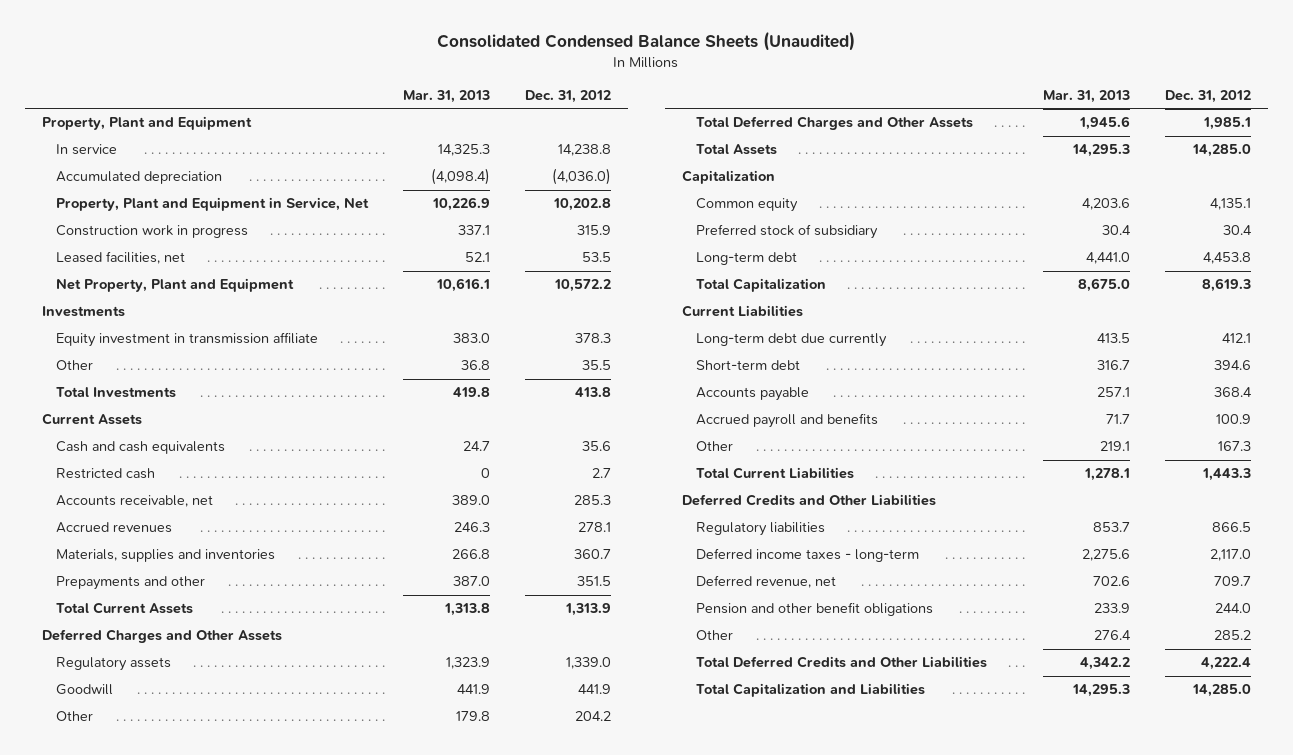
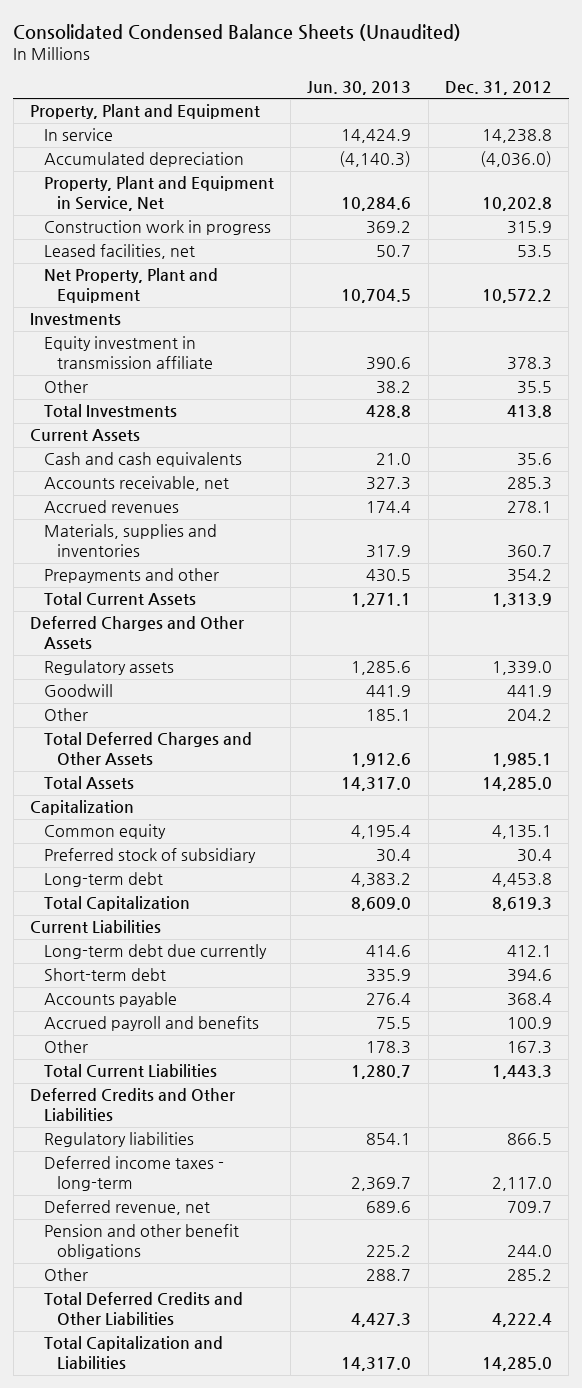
[402,89,490,103] Mar. 31, 2013 -> none
none -> [307,80,412,95] Jun. 30, 2013
[56,468,156,480] Restricted cash -> none
[576,576,611,587] 351.5 -> [506,569,552,583] 354.2

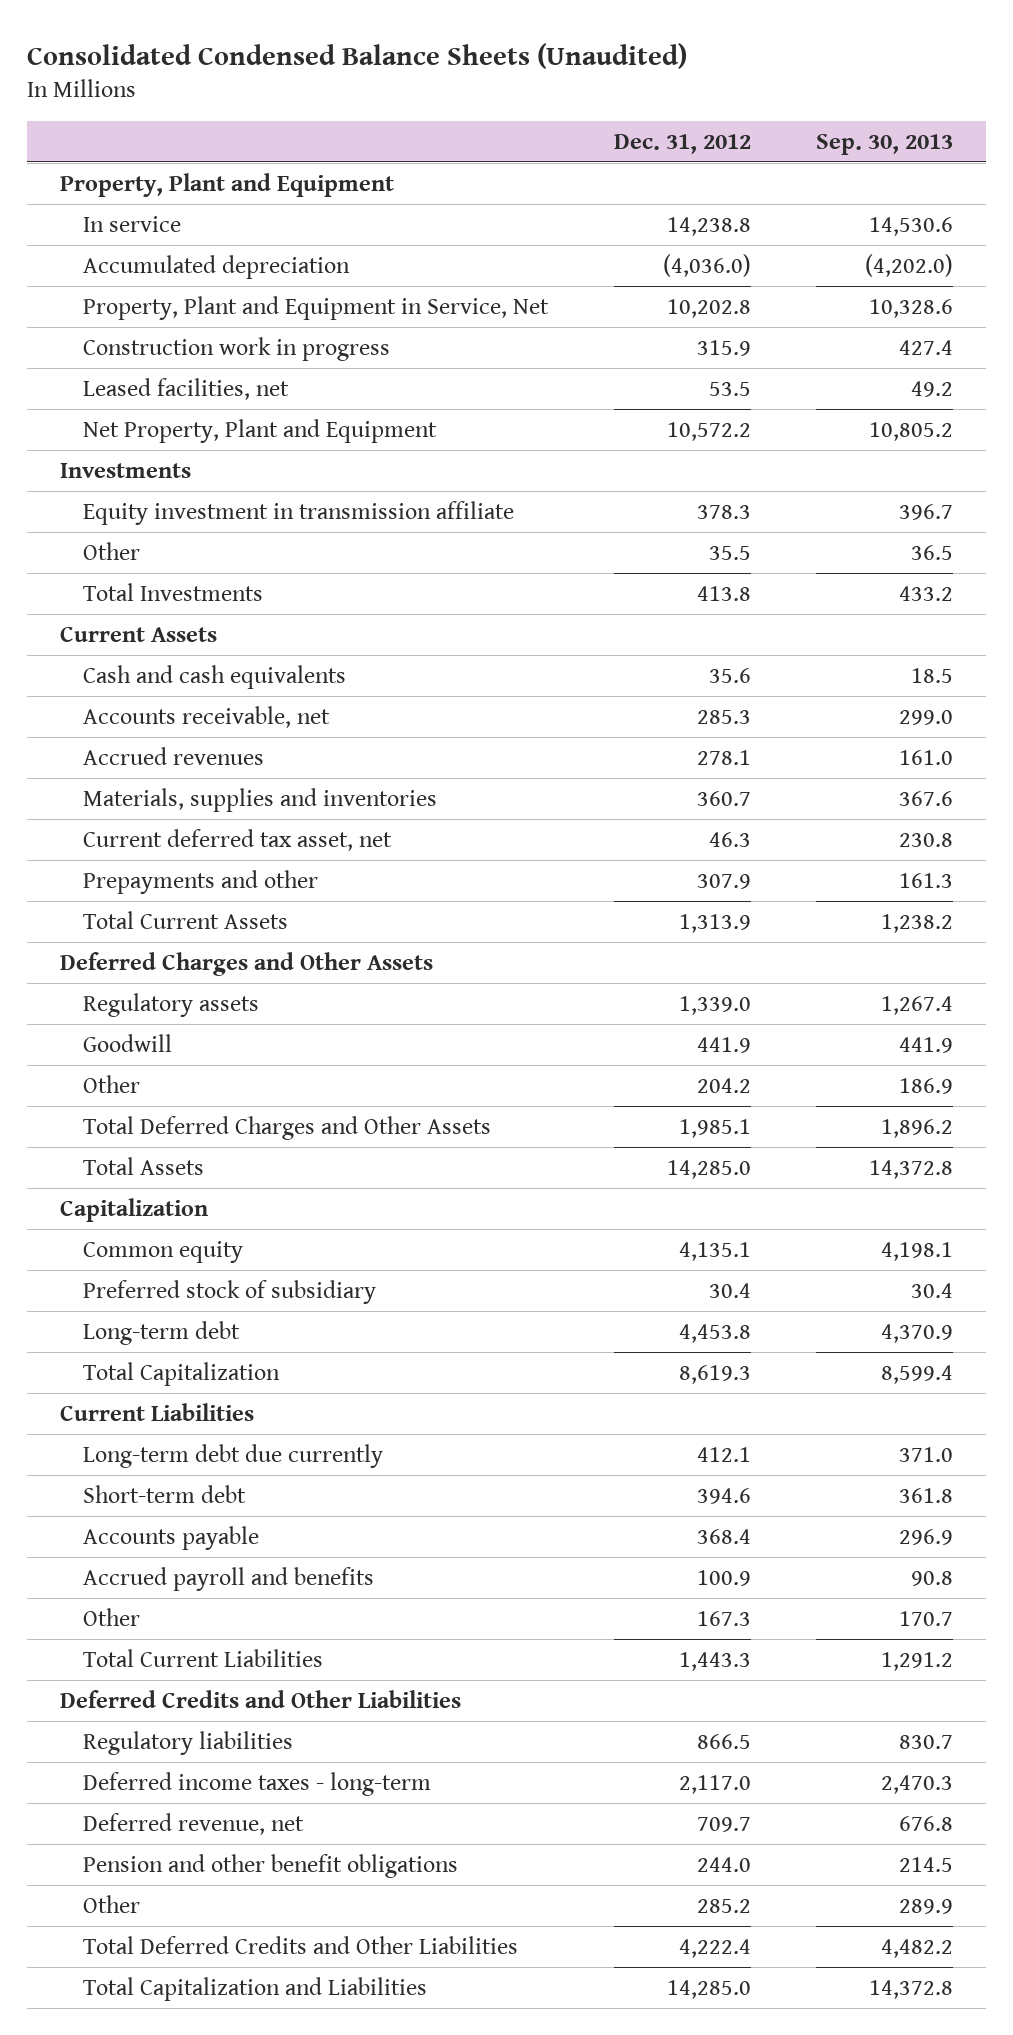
[307,80,412,95] Jun. 30, 2013 -> none
none -> [815,133,953,155] Sep. 30, 2013
none -> [83,829,393,852] Current deferred tax asset, net
[506,569,552,583] 354.2 -> [696,874,751,890] 307.9

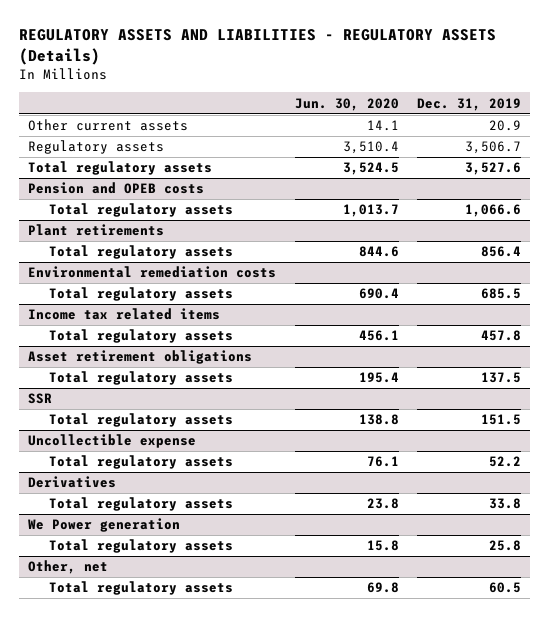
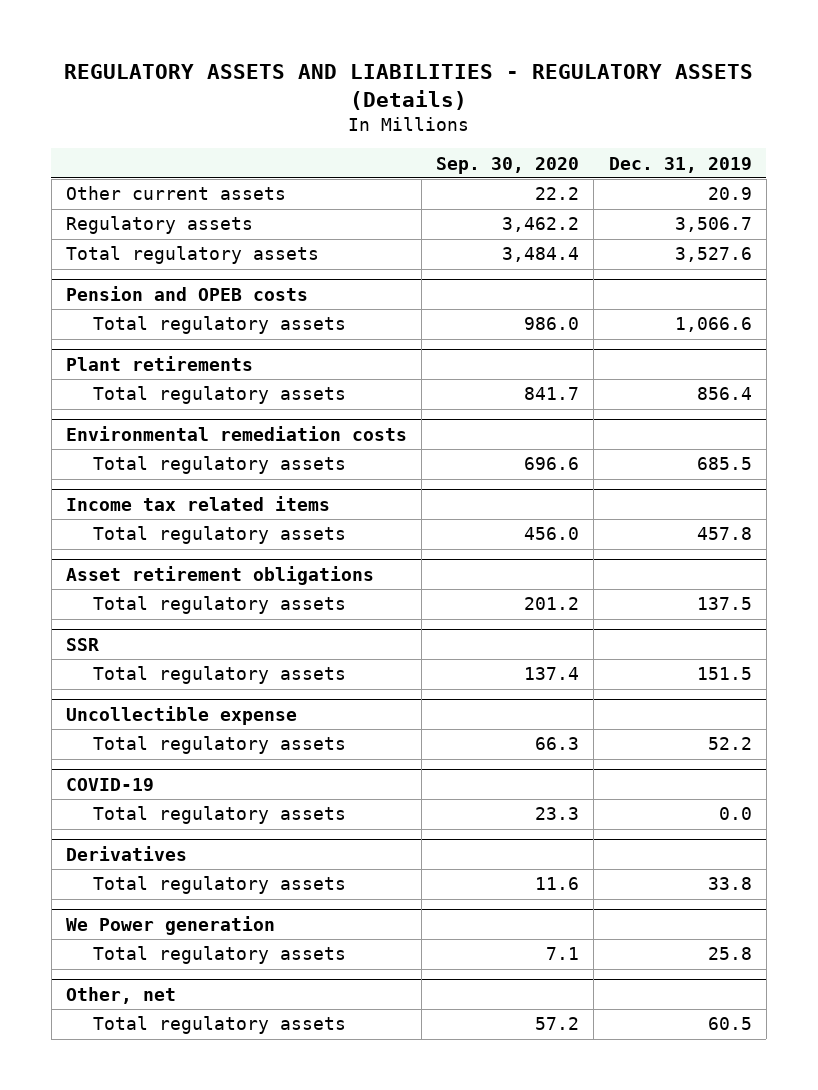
[294,97,399,111] Jun. 30, 2020 -> none
none -> [436,156,580,174] Sep. 30, 2020
none -> [66,777,155,791] COVID-19
none -> [92,806,346,825] Total regulatory assets

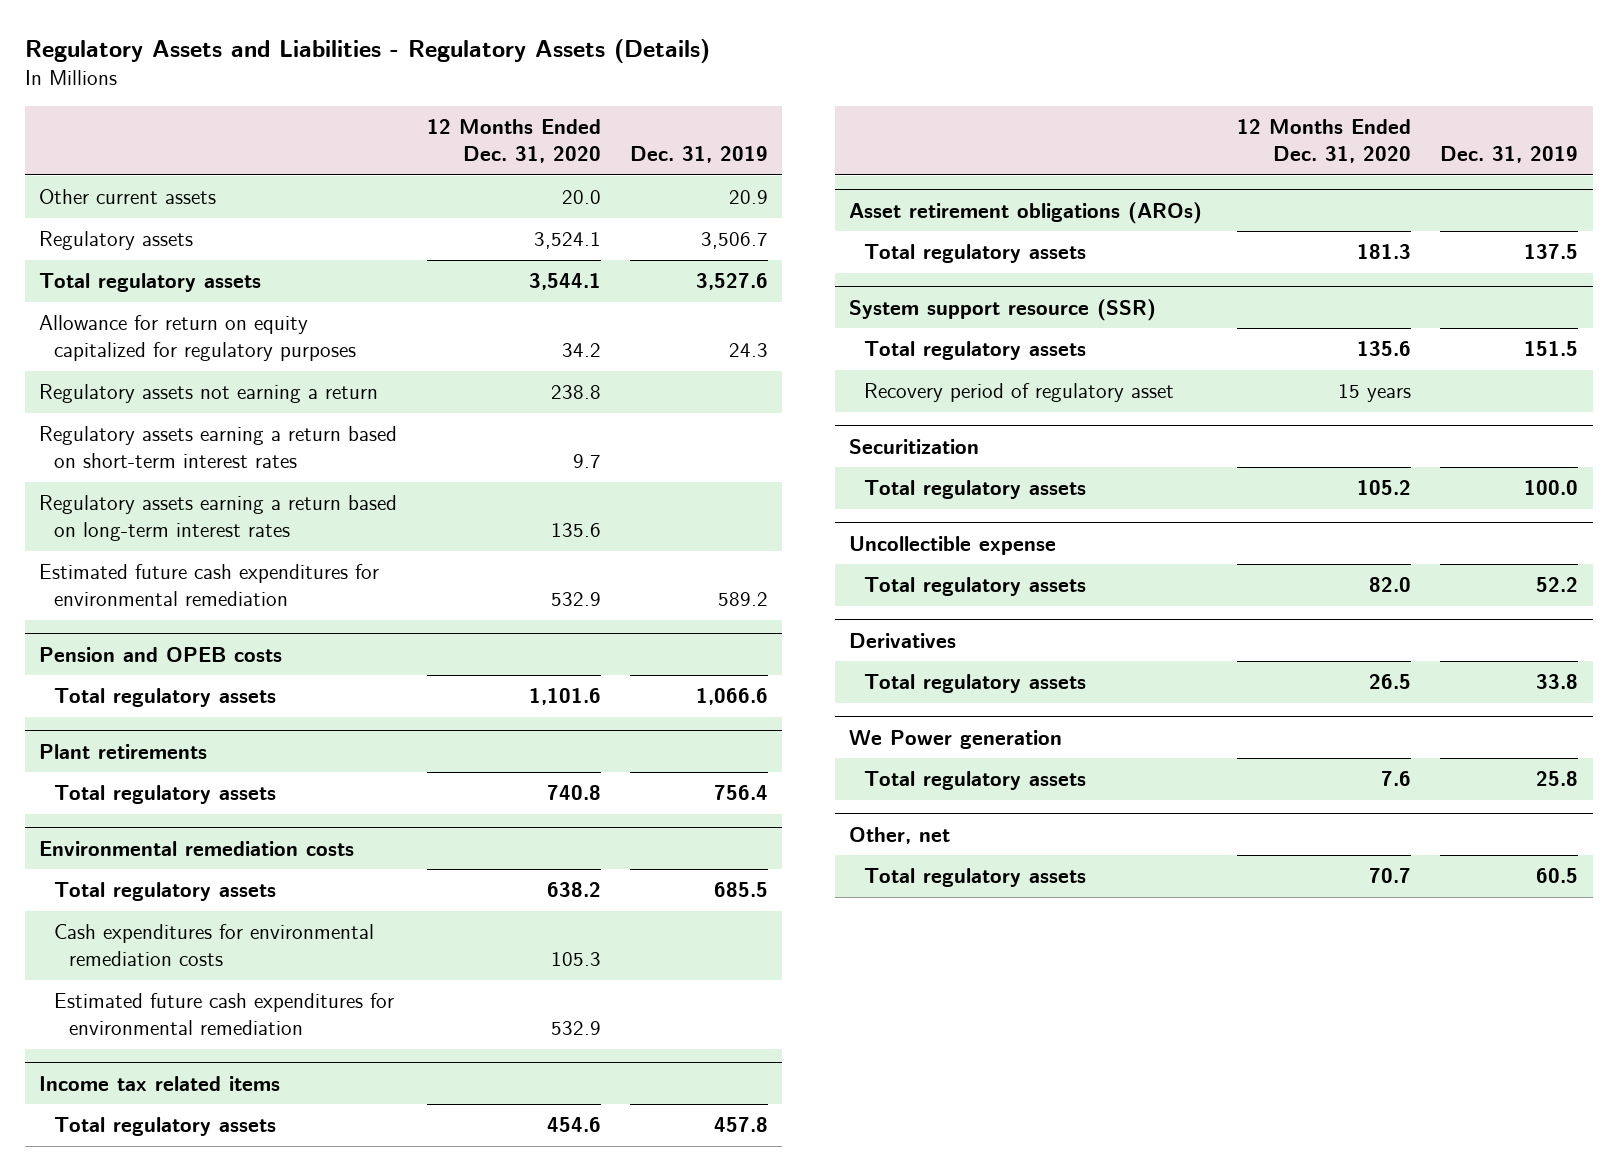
[63,63,753,110] REGULATORY ASSETS AND LIABILITIES - REGULATORY ASSETS (Details) -> [24,39,710,64] Regulatory Assets and Liabilities - Regulatory Assets (Details)
[436,156,580,174] Sep. 30, 2020 -> none
none -> [426,119,601,164] 12 Months Ended Dec. 31, 2020
none -> [39,315,356,362] Allowance for return on equity capitalized for regulatory purposes
none -> [39,384,379,404] Regulatory assets not earning a return
none -> [39,426,398,469] Regulatory assets earning a return based on short-term interest rates
none -> [39,495,398,542] Regulatory assets earning a return based on long-term interest rates
none -> [39,564,380,607] Estimated future cash expenditures for environmental remediation
[696,387,752,401] 856.4 -> [713,785,768,801] 756.4
none -> [53,924,374,967] Cash expenditures for environmental remediation costs
none -> [53,993,394,1036] Estimated future cash expenditures for environmental remediation
[66,565,375,585] Asset retirement obligations -> [849,201,1203,224] Asset retirement obligations (AROs)
[66,637,100,651] SSR -> [849,298,1157,321] System support resource (SSR)
none -> [864,383,1175,403] Recovery period of regulatory asset
none -> [849,438,980,454] Securitization
none -> [864,480,1087,500] Total regulatory assets
[66,777,155,791] COVID-19 -> none
[92,806,346,825] Total regulatory assets -> none

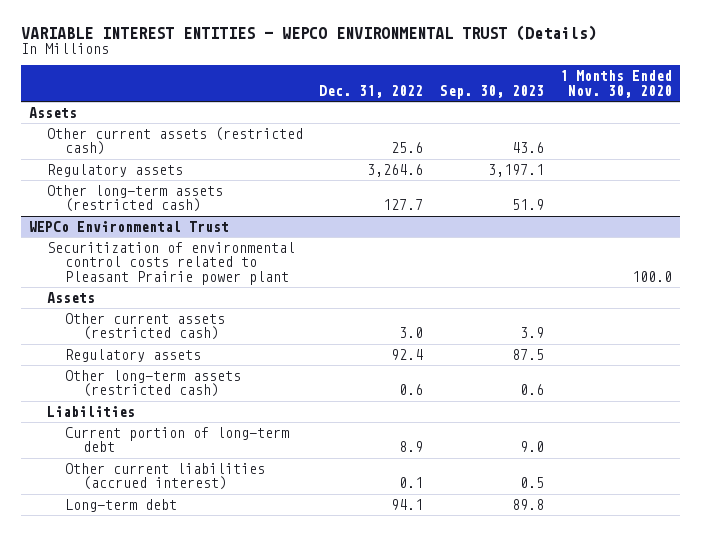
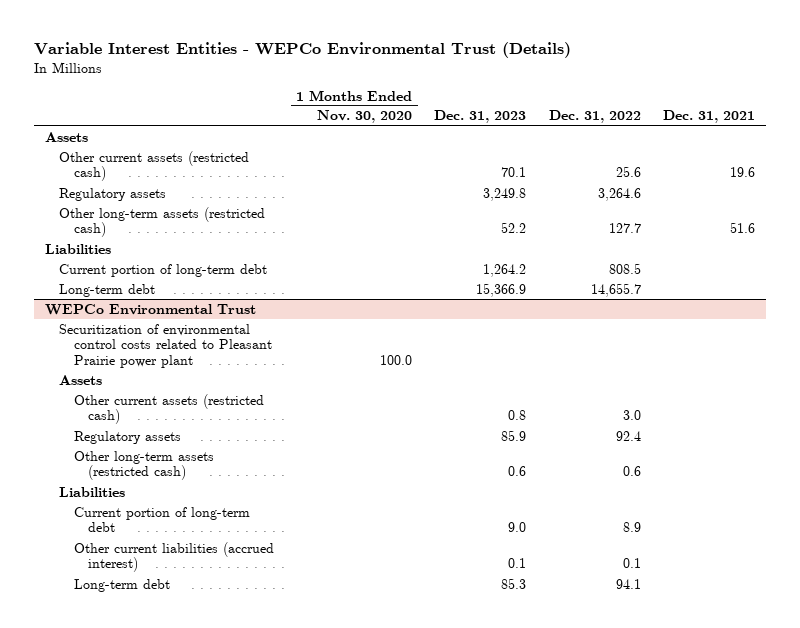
[21,24,598,41] VARIABLE INTEREST ENTITIES - WEPCO ENVIRONMENTAL TRUST (Details) -> [33,42,571,59] Variable Interest Entities - WEPCo Environmental Trust (Details)
[439,84,544,99] Sep. 30, 2023 -> none
none -> [434,110,527,124] Dec. 31, 2023
none -> [662,110,755,124] Dec. 31, 2021
none -> [44,243,111,254] Liabilities
none -> [59,263,268,277] Current portion of long-term debt
none -> [59,283,156,297] Long-term debt

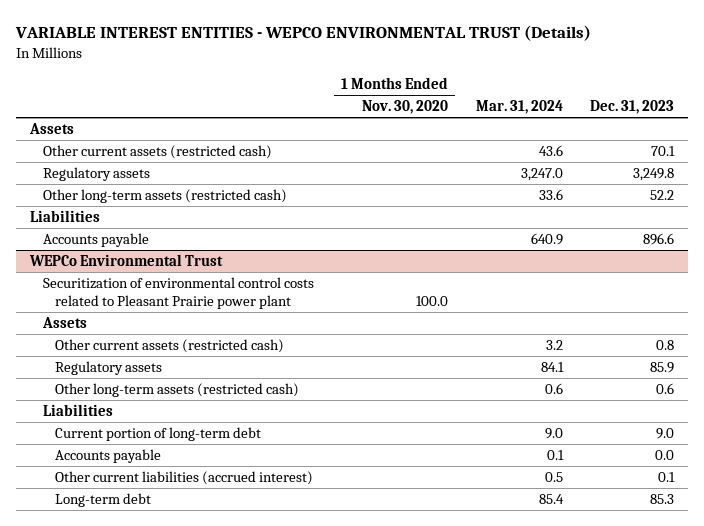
[33,42,571,59] Variable Interest Entities - WEPCo Environmental Trust (Details) -> [14,25,591,42] VARIABLE INTEREST ENTITIES - WEPCO ENVIRONMENTAL TRUST (Details)
[548,110,641,124] Dec. 31, 2022 -> none
[662,110,755,124] Dec. 31, 2021 -> none
none -> [475,100,563,115] Mar. 31, 2024
[59,263,268,277] Current portion of long-term debt -> none
[59,283,156,297] Long-term debt -> none
none -> [42,233,149,248] Accounts payable
none -> [55,449,162,464] Accounts payable

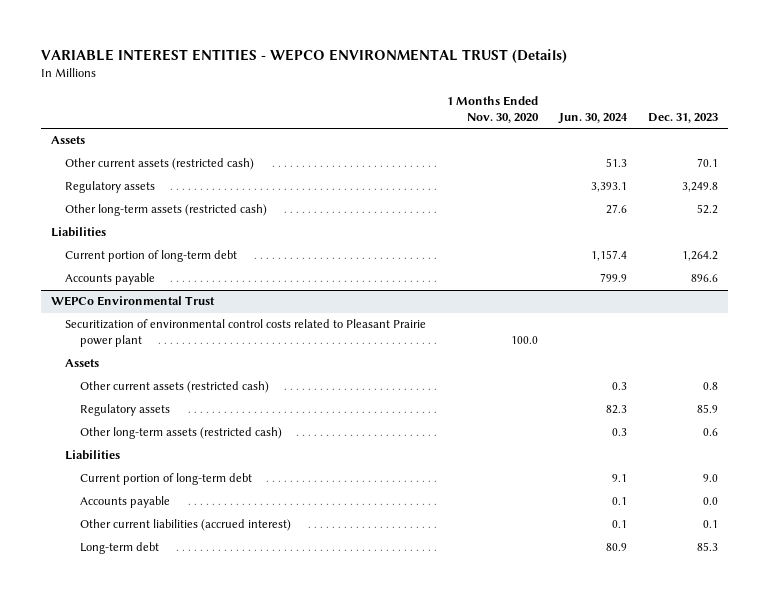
[475,100,563,115] Mar. 31, 2024 -> none
none -> [557,113,628,125] Jun. 30, 2024
none -> [65,250,238,263] Current portion of long-term debt

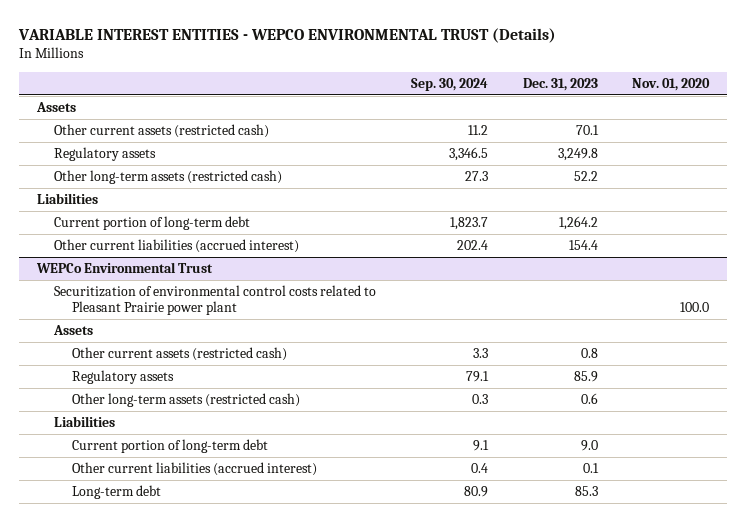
[447,96,540,124] 1 Months Ended Nov. 30, 2020 -> none
[557,113,628,125] Jun. 30, 2024 -> none
none -> [411,77,489,91] Sep. 30, 2024
none -> [632,77,711,91] Nov. 01, 2020
[65,273,156,286] Accounts payable -> none
none -> [54,239,300,254] Other current liabilities (accrued interest)
[79,496,170,509] Accounts payable -> none

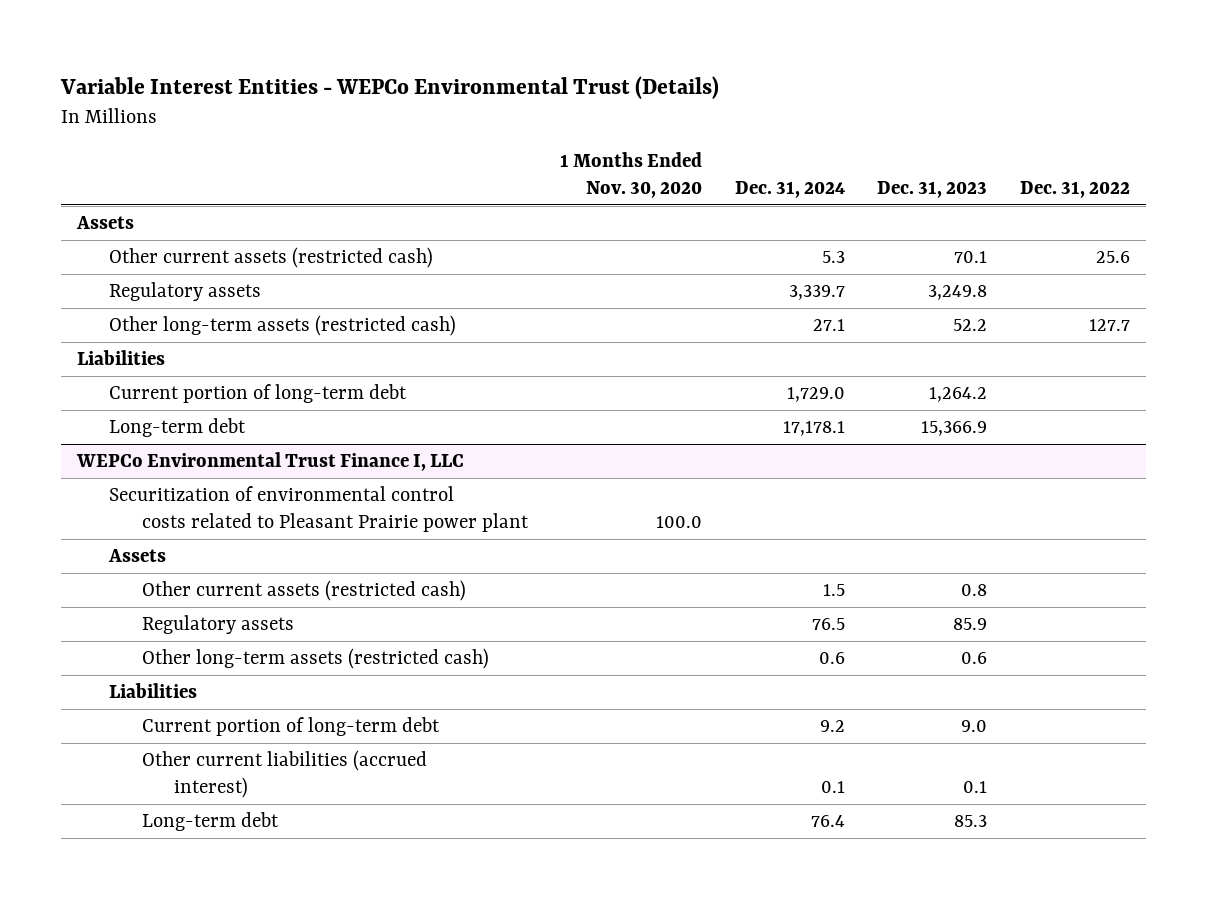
[18,28,557,44] VARIABLE INTEREST ENTITIES - WEPCO ENVIRONMENTAL TRUST (Details) -> [59,75,719,99] Variable Interest Entities - WEPCo Environmental Trust (Details)
[411,77,489,91] Sep. 30, 2024 -> none
[632,77,711,91] Nov. 01, 2020 -> none
none -> [560,151,703,198] 1 Months Ended Nov. 30, 2020
none -> [734,180,845,198] Dec. 31, 2024
none -> [1019,180,1130,198] Dec. 31, 2022
[54,239,300,254] Other current liabilities (accrued interest) -> none
none -> [109,417,247,437] Long-term debt
[35,262,213,274] WEPCo Environmental Trust -> [76,451,465,471] WEPCo Environmental Trust Finance I, LLC

